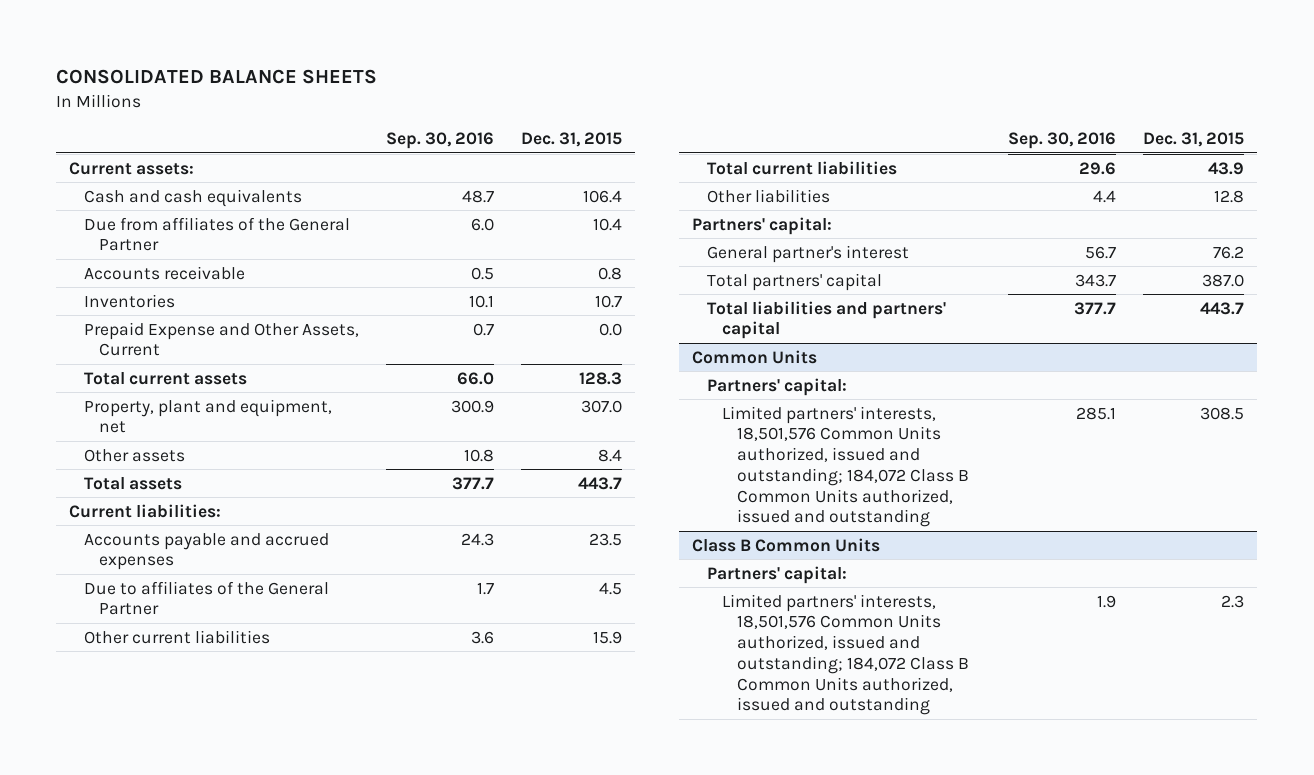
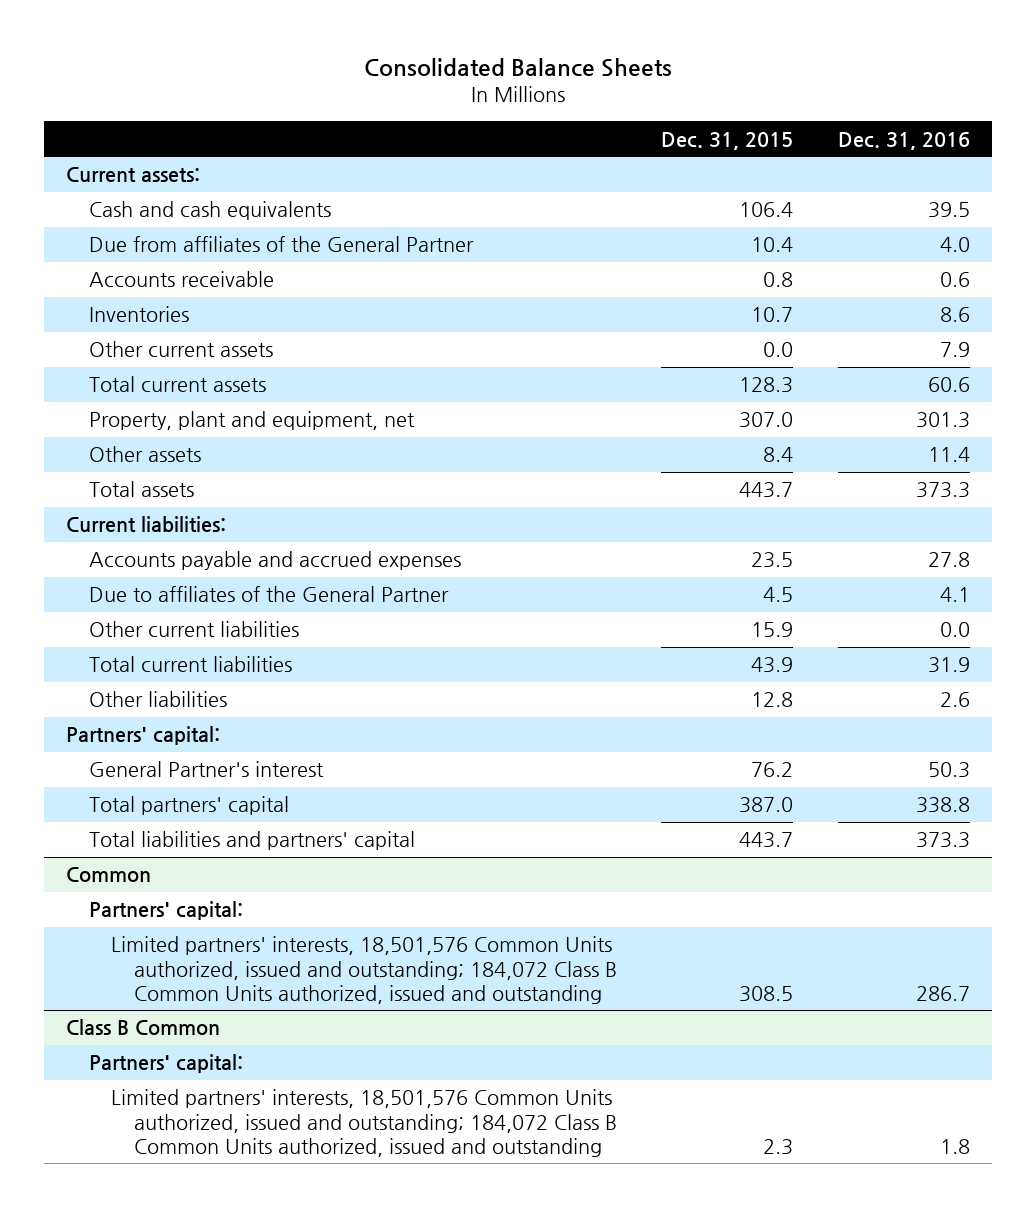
[56,69,378,85] CONSOLIDATED BALANCE SHEETS -> [364,57,673,77] Consolidated Balance Sheets
[385,131,494,149] Sep. 30, 2016 -> none
none -> [838,131,971,150] Dec. 31, 2016
[84,321,360,357] Prepaid Expense and Other Assets, Current -> [88,341,273,358] Other current assets
[706,244,909,263] General partner's interest -> [88,761,324,778] General Partner's interest
[691,349,817,364] Common Units -> [66,867,152,883] Common
[691,537,880,552] Class B Common Units -> [66,1019,221,1036] Class B Common

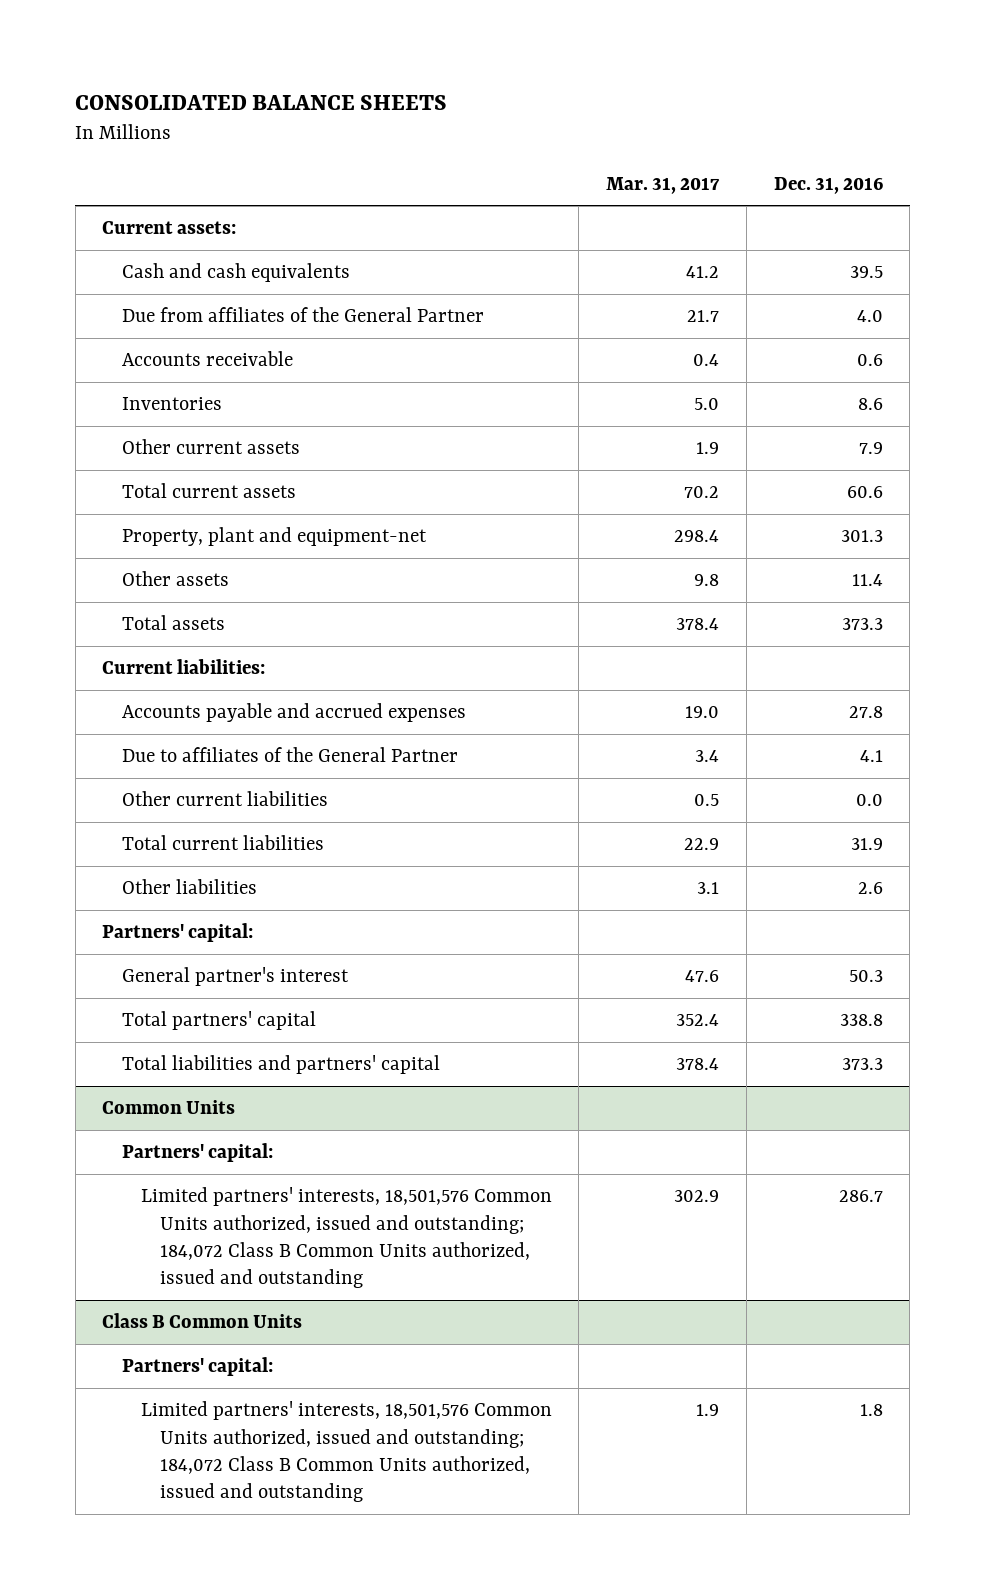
[364,57,673,77] Consolidated Balance Sheets -> [75,94,448,110] CONSOLIDATED BALANCE SHEETS
[661,131,794,150] Dec. 31, 2015 -> none
none -> [606,176,721,194] Mar. 31, 2017
[88,411,415,431] Property, plant and equipment, net -> [121,527,427,547] Property, plant and equipment-net
[88,761,324,778] General Partner's interest -> [121,967,349,987] General partner's interest
[66,867,152,883] Common -> [102,1100,236,1115] Common Units
[66,1019,221,1036] Class B Common -> [102,1313,303,1329] Class B Common Units

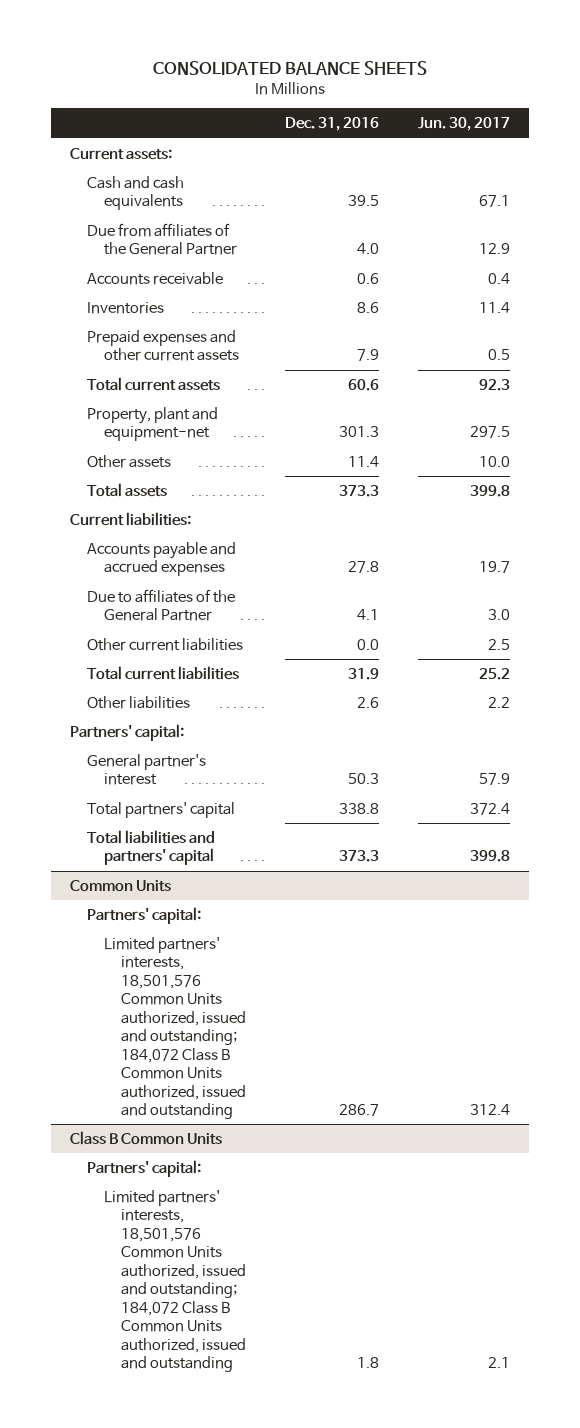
[606,176,721,194] Mar. 31, 2017 -> none
none -> [417,117,510,132] Jun. 30, 2017
[121,439,300,455] Other current assets -> [87,329,239,362] Prepaid expenses and other current assets

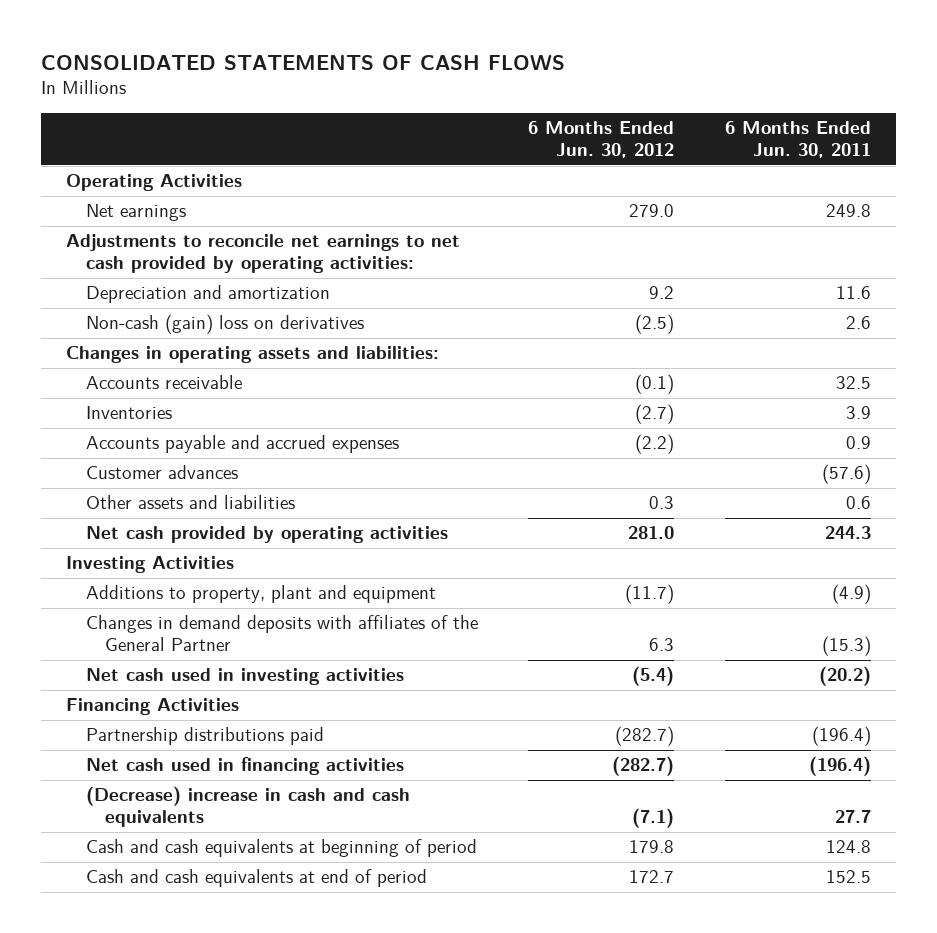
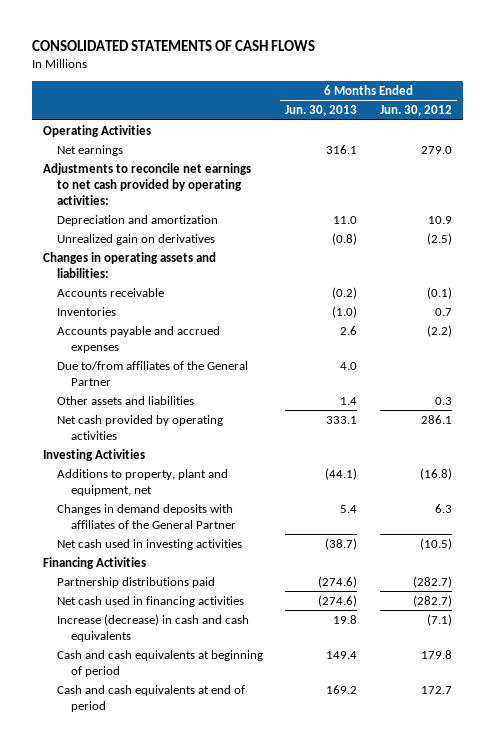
[724,121,871,159] 6 Months Ended Jun. 30, 2011 -> none
none -> [285,104,358,116] Jun. 30, 2013
[85,314,364,335] Non-cash (gain) loss on derivatives -> none
[649,286,675,300] 9.2 -> [427,215,452,224] 10.9
none -> [57,233,216,245] Unrealized gain on derivatives
[635,404,675,425] (2.7) -> [434,307,452,316] 0.7
[85,465,238,480] Customer advances -> none
none -> [57,360,249,386] Due to/from affiliates of the General Partner
[628,526,675,540] 281.0 -> [420,414,452,424] 286.1
[85,585,436,604] Additions to property, plant and equipment -> [57,468,229,496] Additions to property, plant and equipment, net
[625,584,675,605] (11.7) -> [419,467,452,480] (16.8)
[632,666,675,687] (5.4) -> [419,537,452,550] (10.5)
[85,786,410,828] (Decrease) increase in cash and cash equivalents -> [57,613,250,642] Increase (decrease) in cash and cash equivalents

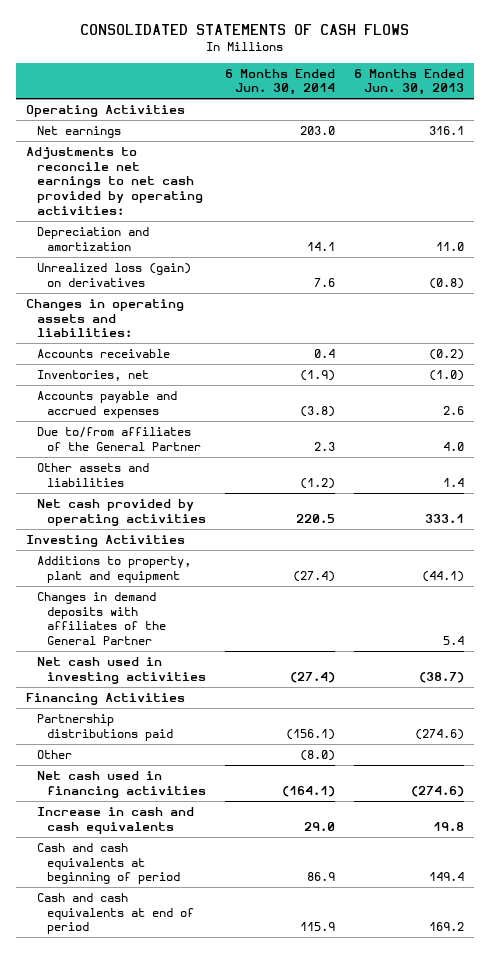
[379,104,452,116] Jun. 30, 2012 -> none
none -> [225,68,336,96] 6 Months Ended Jun. 30, 2014
[57,233,216,245] Unrealized gain on derivatives -> [36,263,191,287] Unrealized loss (gain) on derivatives
[57,306,117,316] Inventories -> [36,370,149,382] Inventories, net
[57,468,229,496] Additions to property, plant and equipment, net -> [36,556,191,583] Additions to property, plant and equipment
none -> [36,750,72,760] Other
[57,613,250,642] Increase (decrease) in cash and cash equivalents -> [36,807,194,834] Increase in cash and cash equivalents

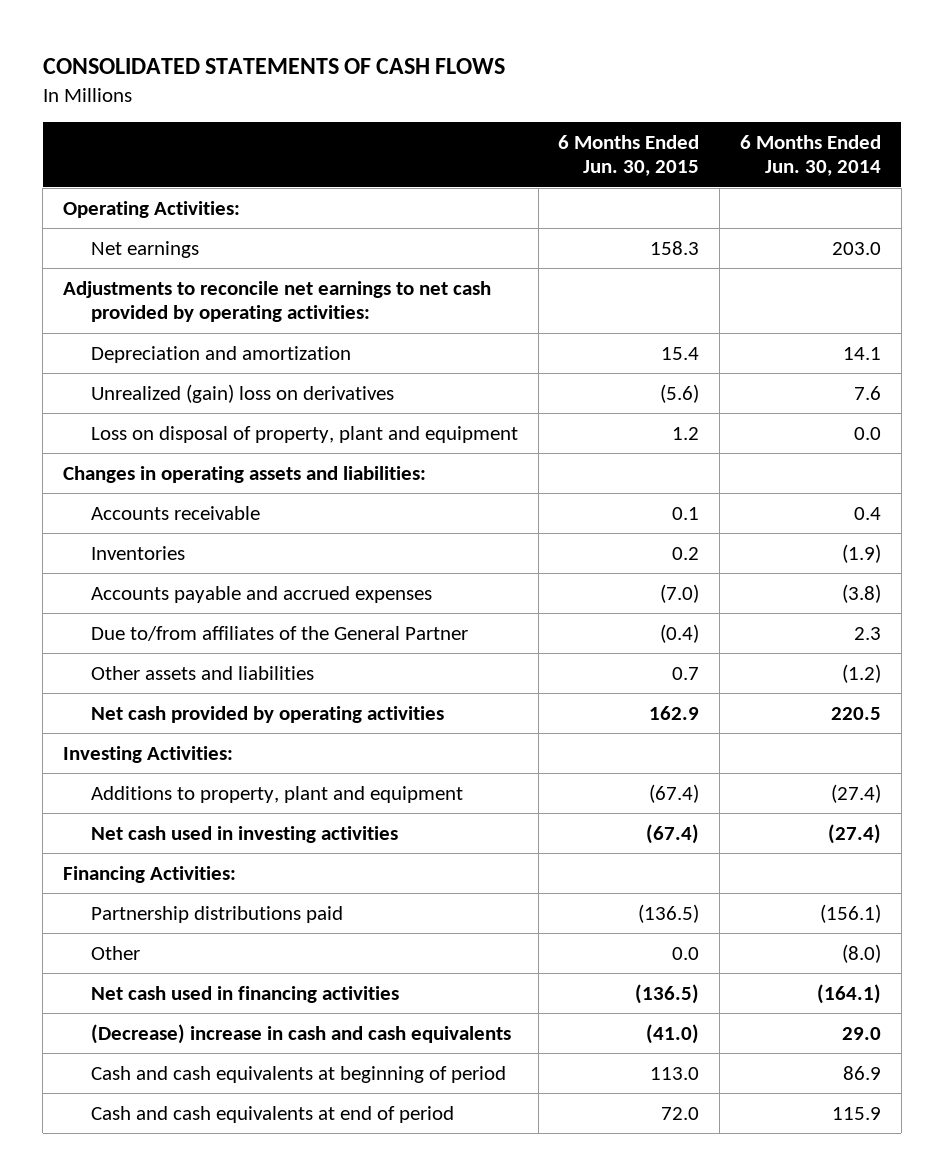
[354,68,465,96] 6 Months Ended Jun. 30, 2013 -> none
none -> [558,134,700,176] 6 Months Ended Jun. 30, 2015
[25,105,185,118] Operating Activities -> [63,200,241,218] Operating Activities:
[36,263,191,287] Unrealized loss (gain) on derivatives -> [91,383,395,403] Unrealized (gain) loss on derivatives
none -> [91,425,519,443] Loss on disposal of property, plant and equipment
[36,370,149,382] Inventories, net -> [91,545,186,560] Inventories
[25,535,185,548] Investing Activities -> [63,745,234,763] Investing Activities:
[36,592,167,646] Changes in demand deposits with affiliates of the General Partner -> none
[25,693,185,706] Financing Activities -> [63,865,237,883] Financing Activities:
[36,807,194,834] Increase in cash and cash equivalents -> [91,1023,512,1044] (Decrease) increase in cash and cash equivalents

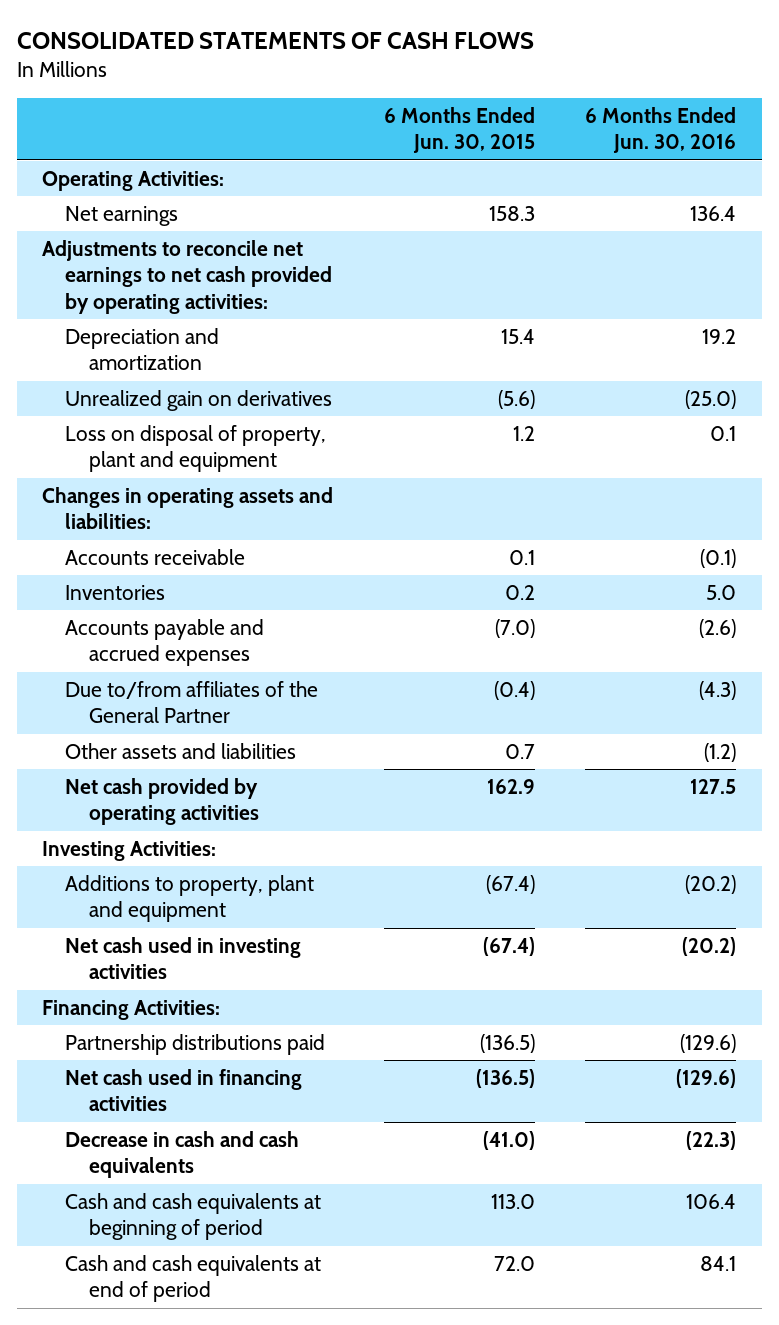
[739,134,881,176] 6 Months Ended Jun. 30, 2014 -> none
none -> [585,106,737,154] 6 Months Ended Jun. 30, 2016
[91,383,395,403] Unrealized (gain) loss on derivatives -> [65,389,333,411] Unrealized gain on derivatives
[91,945,141,960] Other -> none
[91,1023,512,1044] (Decrease) increase in cash and cash equivalents -> [65,1130,300,1179] Decrease in cash and cash equivalents

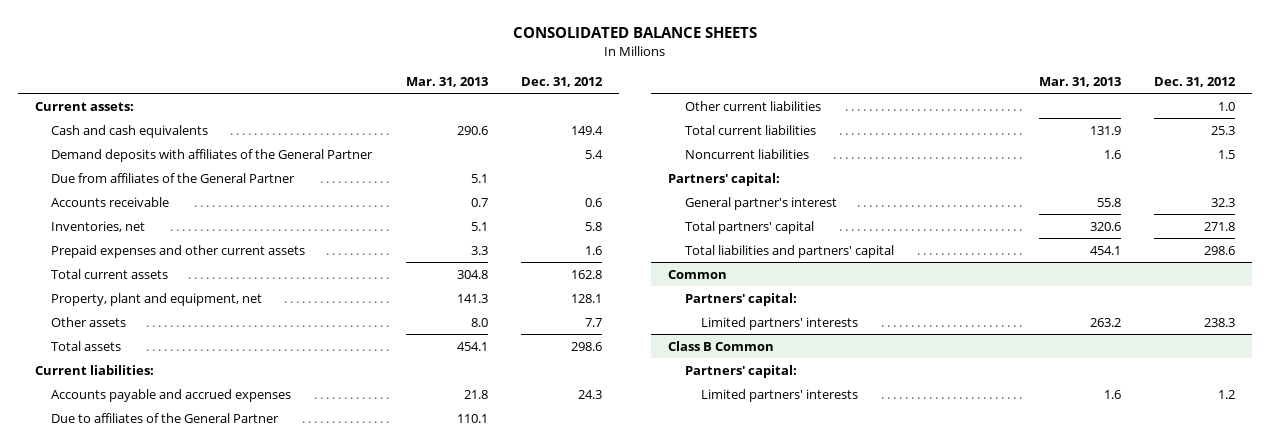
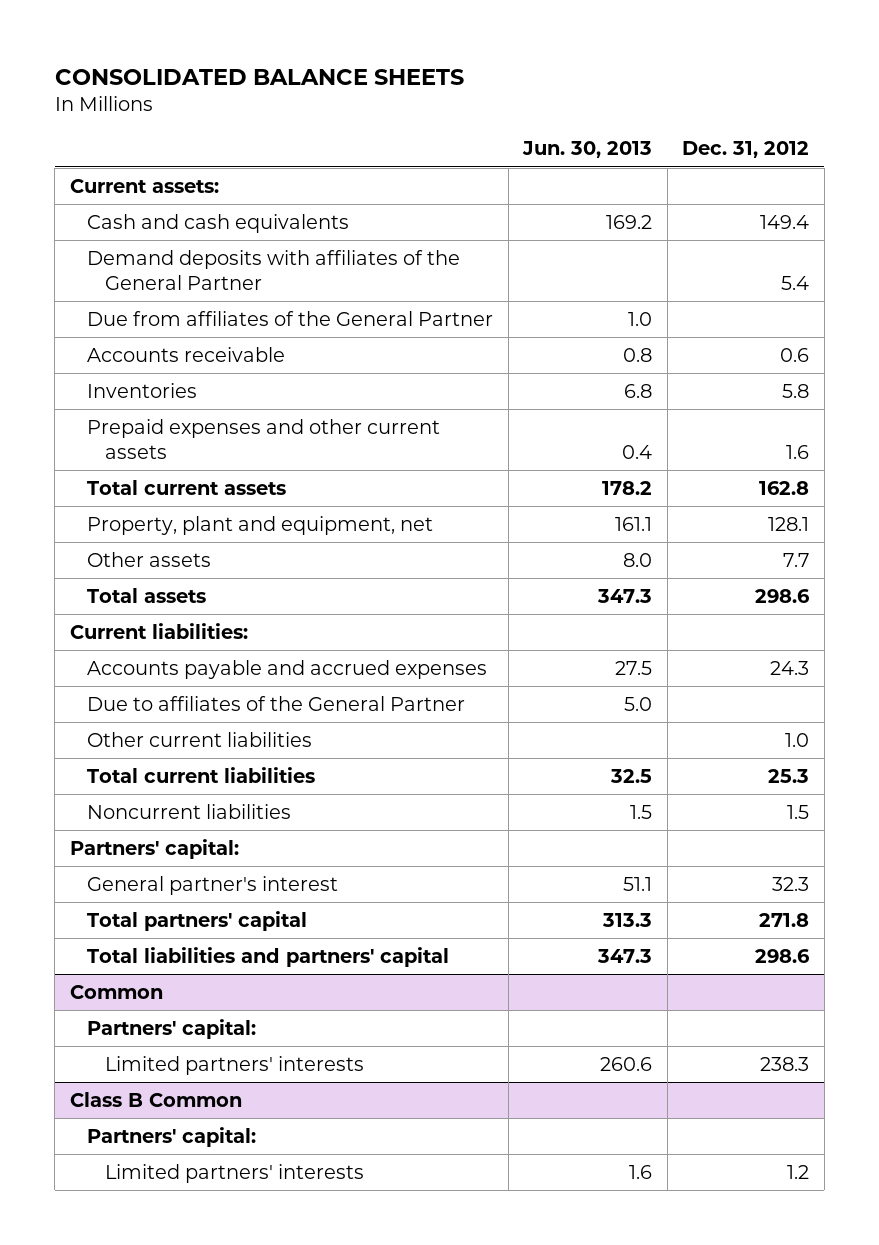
[405,76,488,87] Mar. 31, 2013 -> none
none -> [522,141,653,159] Jun. 30, 2013
[51,220,146,232] Inventories, net -> [87,383,198,399] Inventories

